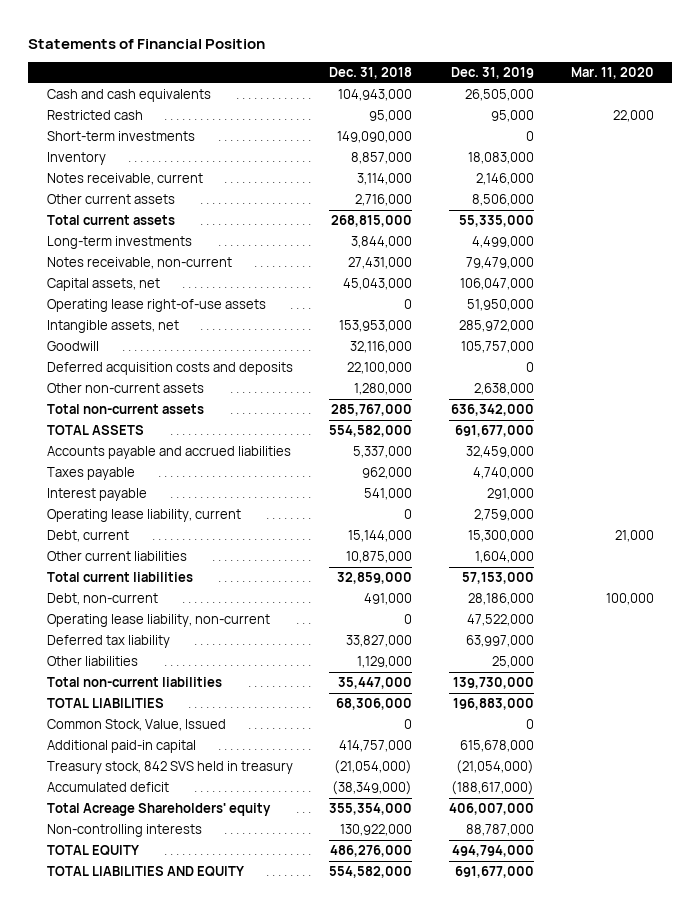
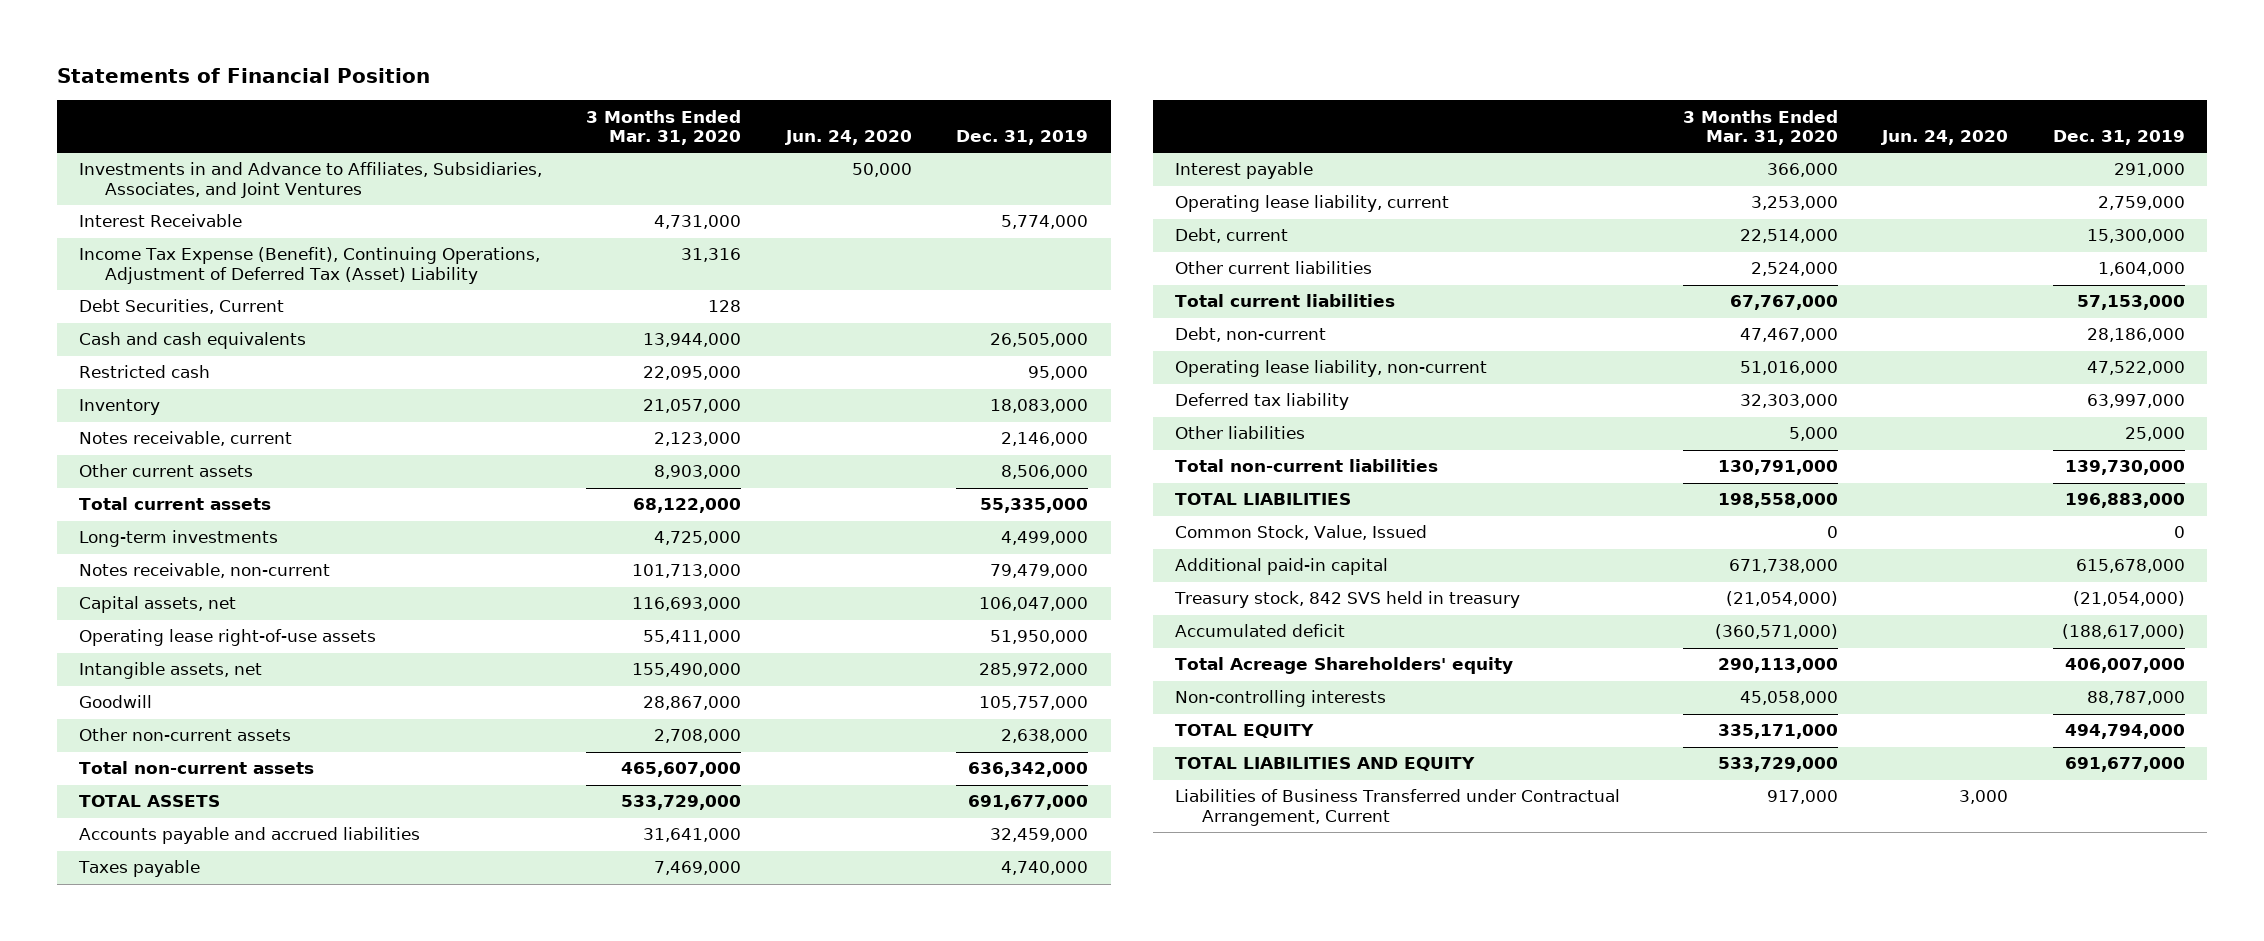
[329,67,413,80] Dec. 31, 2018 -> none
[570,67,654,80] Mar. 11, 2020 -> none
none -> [586,109,742,146] 3 Months Ended Mar. 31, 2020
none -> [784,130,912,146] Jun. 24, 2020
none -> [78,162,542,199] Investments in and Advance to Affiliates, Subsidiaries, Associates, and Joint Ventures
none -> [78,214,242,228] Interest Receivable
none -> [78,247,540,285] Income Tax Expense (Benefit), Continuing Operations, Adjustment of Deferred Tax (Asset) Liability
none -> [78,299,284,315] Debt Securities, Current
[46,131,195,142] Short-term investments -> none
[46,362,293,376] Deferred acquisition costs and deposits -> none
none -> [1175,789,1621,827] Liabilities of Business Transferred under Contractual Arrangement, Current

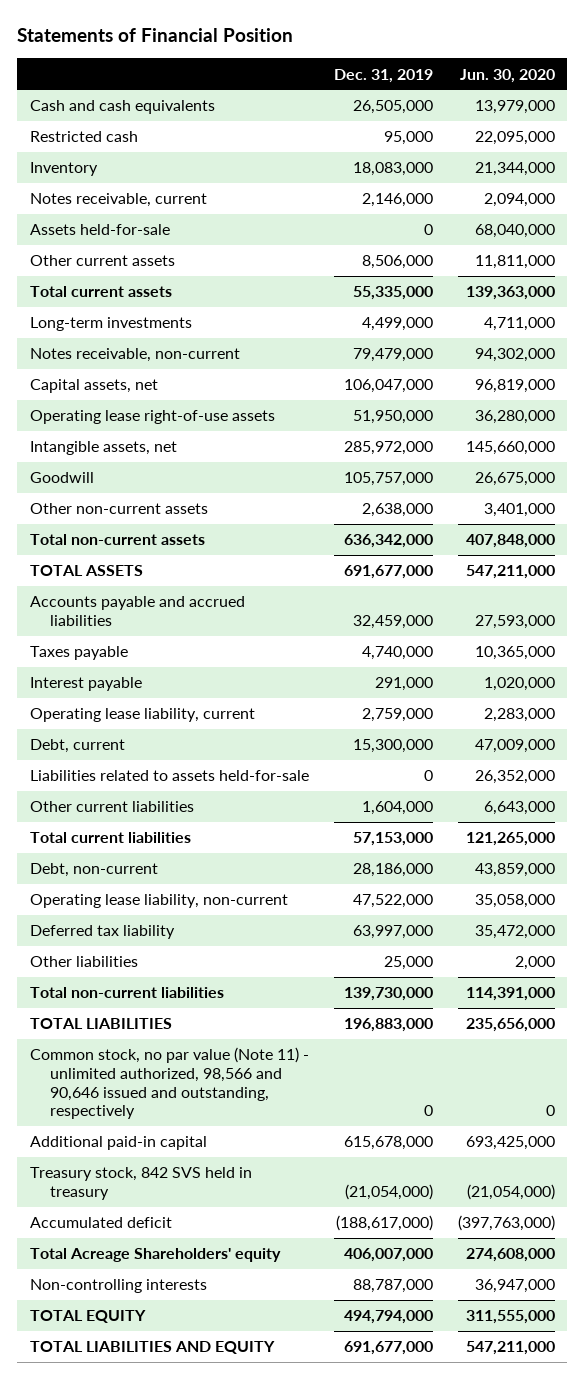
[586,109,742,146] 3 Months Ended Mar. 31, 2020 -> none
[784,130,912,146] Jun. 24, 2020 -> none
none -> [459,68,555,83] Jun. 30, 2020
[78,162,542,199] Investments in and Advance to Affiliates, Subsidiaries, Associates, and Joint Ventures -> none
[78,214,242,228] Interest Receivable -> none
[78,247,540,285] Income Tax Expense (Benefit), Continuing Operations, Adjustment of Deferred Tax (Asset) Liability -> none
[78,299,284,315] Debt Securities, Current -> none
none -> [29,224,170,236] Assets held-for-sale
none -> [29,770,309,782] Liabilities related to assets held-for-sale
[1175,525,1428,541] Common Stock, Value, Issued -> [29,1047,309,1120] Common stock, no par value (Note 11) - unlimited authorized, 98,566 and 90,646 issued and outstanding, respectively
[1175,789,1621,827] Liabilities of Business Transferred under Contractual Arrangement, Current -> none

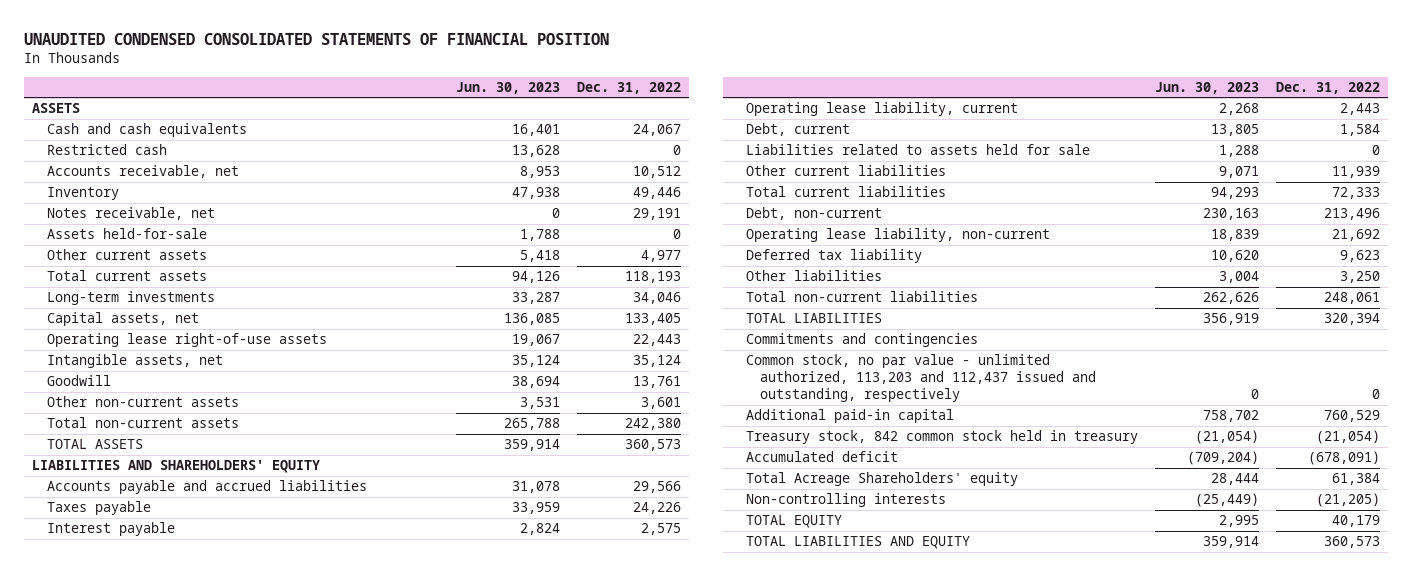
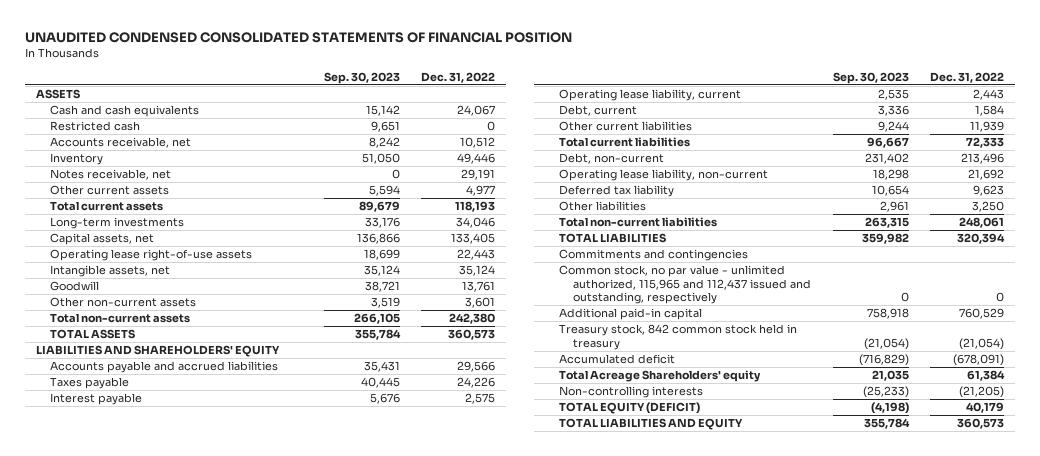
[455,82,560,95] Jun. 30, 2023 -> none
none -> [323,71,400,84] Sep. 30, 2023
[46,228,207,240] Assets held-for-sale -> none
[745,144,1090,156] Liabilities related to assets held for sale -> none
[745,354,1096,403] Common stock, no par value - unlimited authorized, 113,203 and 112,437 issued and outstanding, respectively -> [559,265,812,305] Common stock, no par value - unlimited authorized, 115,965 and 112,437 issued and outstanding, respectively
[745,515,842,529] TOTAL EQUITY -> [559,402,701,415] TOTAL EQUITY (DEFICIT)

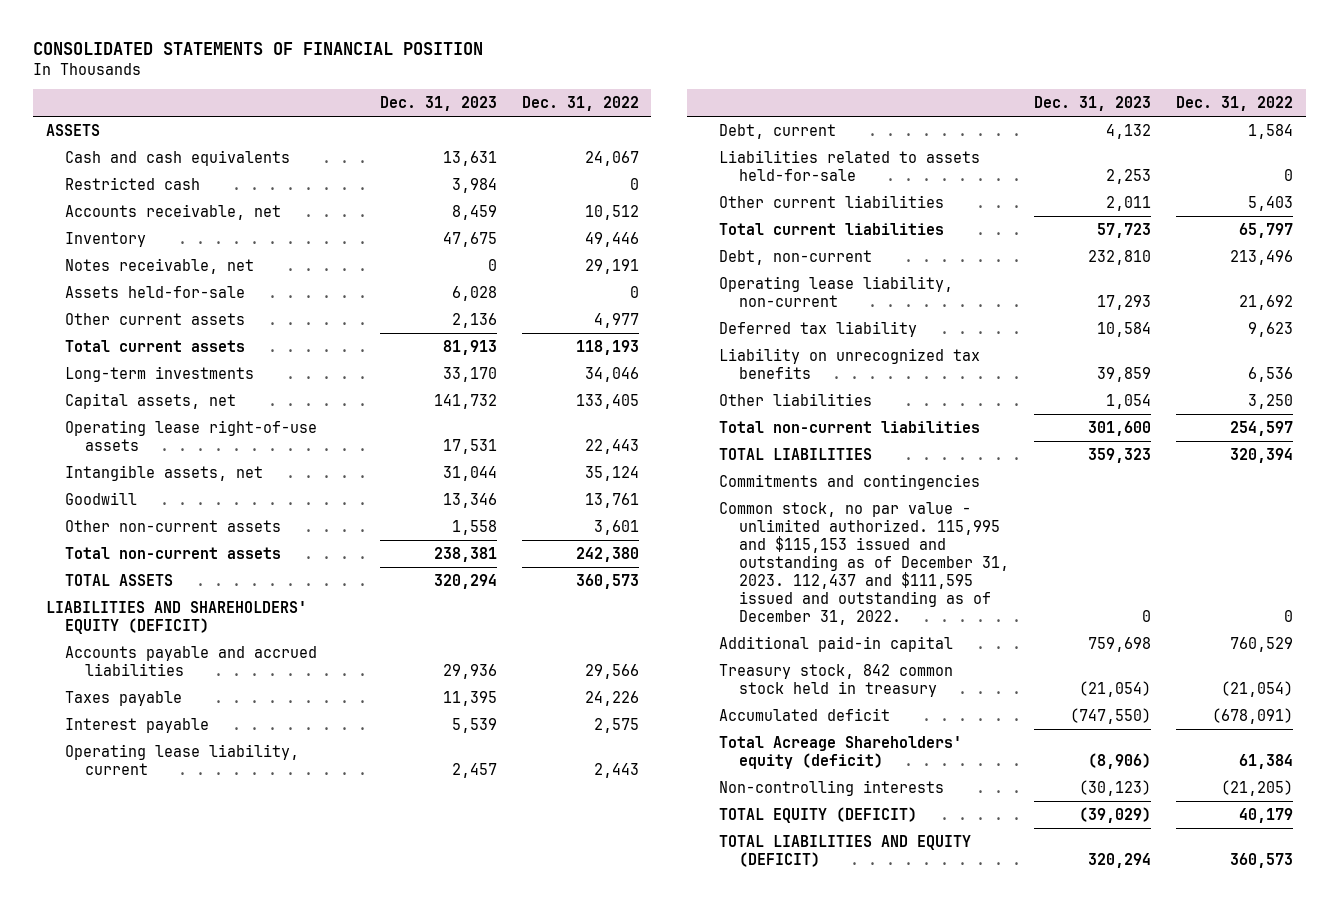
[25,32,573,44] UNAUDITED CONDENSED CONSOLIDATED STATEMENTS OF FINANCIAL POSITION -> [33,42,484,56] CONSOLIDATED STATEMENTS OF FINANCIAL POSITION
[323,71,400,84] Sep. 30, 2023 -> none
none -> [379,95,497,111] Dec. 31, 2023
none -> [65,285,246,298] Assets held-for-sale
[35,345,280,358] LIABILITIES AND SHAREHOLDERS' EQUITY -> [45,600,307,634] LIABILITIES AND SHAREHOLDERS' EQUITY (DEFICIT)
none -> [719,149,981,181] Liabilities related to assets held-for-sale
[970,121,1005,133] 11,939 -> [1248,195,1294,211] 5,403
[966,137,1005,149] 72,333 -> [1239,222,1294,238] 65,797
none -> [719,347,981,379] Liability on unrecognized tax benefits
[959,217,1005,229] 248,061 -> [1230,420,1294,436] 254,597
[559,265,812,305] Common stock, no par value - unlimited authorized, 115,965 and 112,437 issued and outstanding, respectively -> [719,501,1009,625] Common stock, no par value - unlimited authorized. 115,995 and $115,153 issued and outstanding as of December 31, 2023. 112,437 and $111,595 issued and outstanding as of December 31, 2022.
[559,370,762,383] Total Acreage Shareholders' equity -> [719,735,963,769] Total Acreage Shareholders' equity (deficit)
[559,418,744,431] TOTAL LIABILITIES AND EQUITY -> [719,834,972,867] TOTAL LIABILITIES AND EQUITY (DEFICIT)

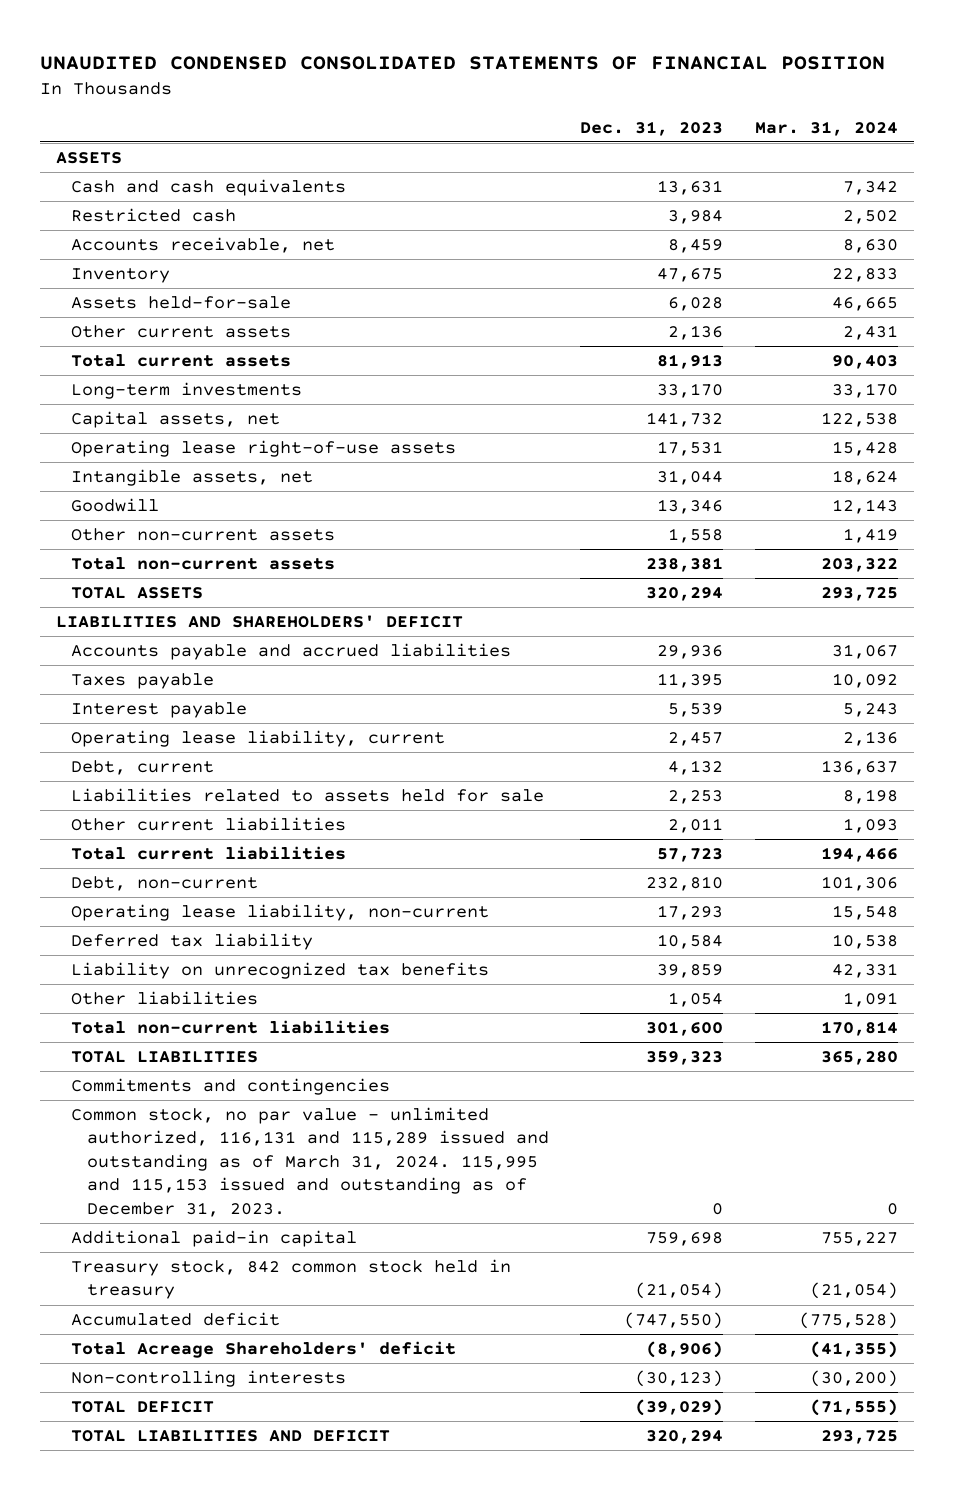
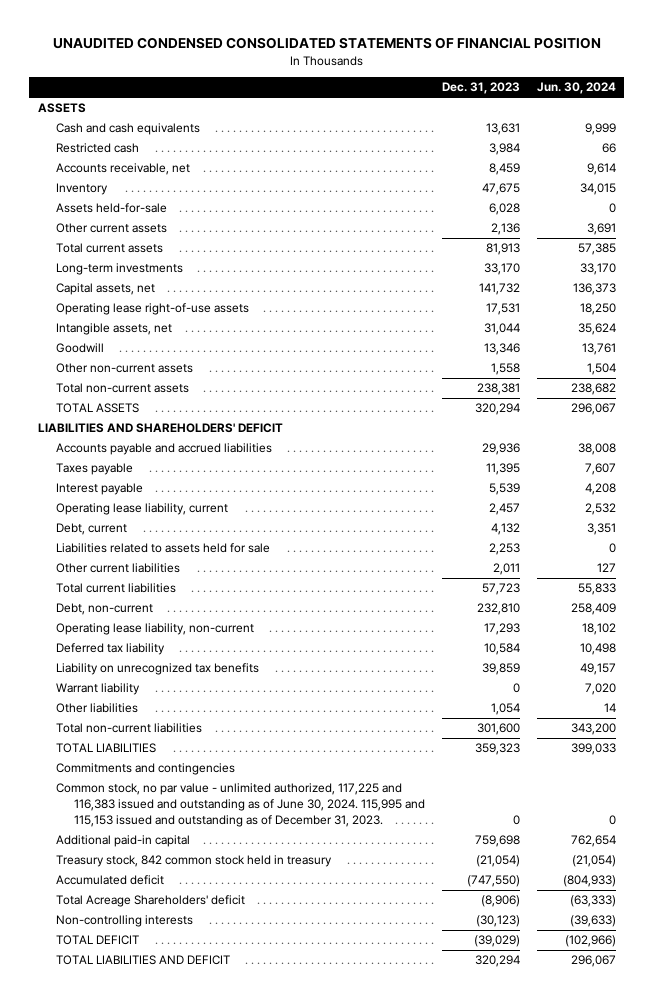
[755,120,899,136] Mar. 31, 2024 -> none
none -> [536,82,616,95] Jun. 30, 2024
none -> [56,683,141,696] Warrant liability
[71,1107,549,1217] Common stock, no par value - unlimited authorized, 116,131 and 115,289 issued and outstanding as of March 31, 2024. 115,995 and 115,153 issued and outstanding as of December 31, 2023. -> [56,783,426,828] Common stock, no par value - unlimited authorized, 117,225 and 116,383 issued and outstanding as of June 30, 2024. 115,995 and 115,153 issued and outstanding as of December 31, 2023.

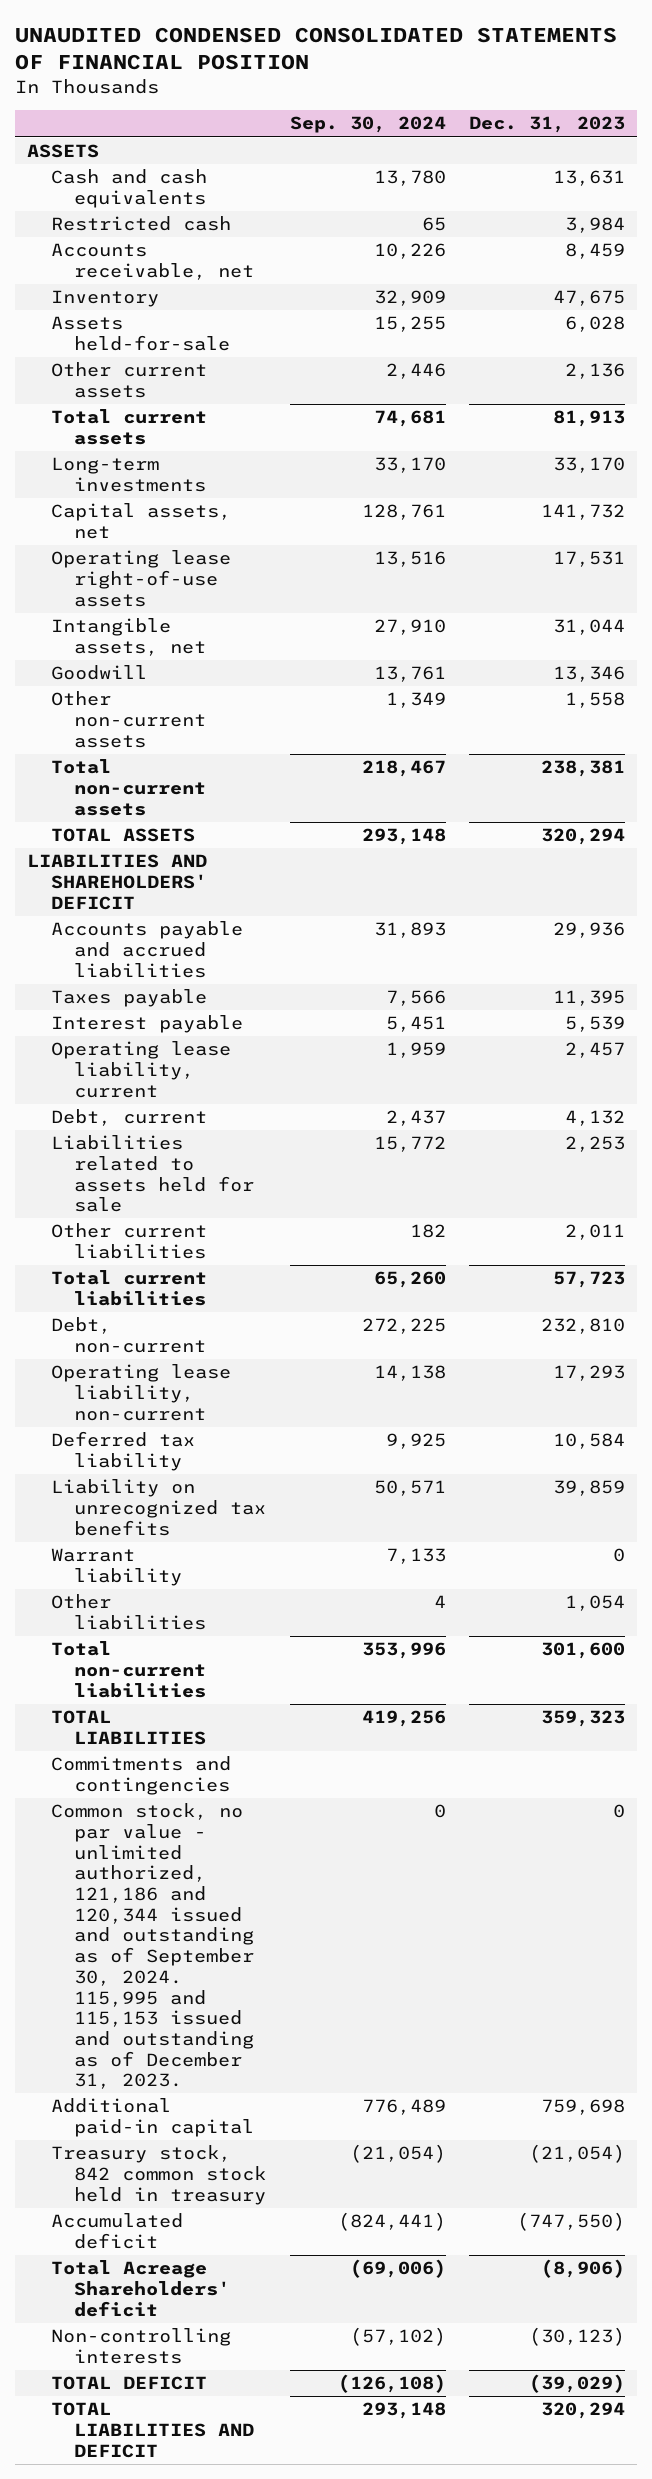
[536,82,616,95] Jun. 30, 2024 -> none
none -> [289,116,446,134] Sep. 30, 2024
[56,783,426,828] Common stock, no par value - unlimited authorized, 117,225 and 116,383 issued and outstanding as of June 30, 2024. 115,995 and 115,153 issued and outstanding as of December 31, 2023. -> [50,1803,255,2090] Common stock, no par value - unlimited authorized, 121,186 and 120,344 issued and outstanding as of September 30, 2024. 115,995 and 115,153 issued and outstanding as of December 31, 2023.

